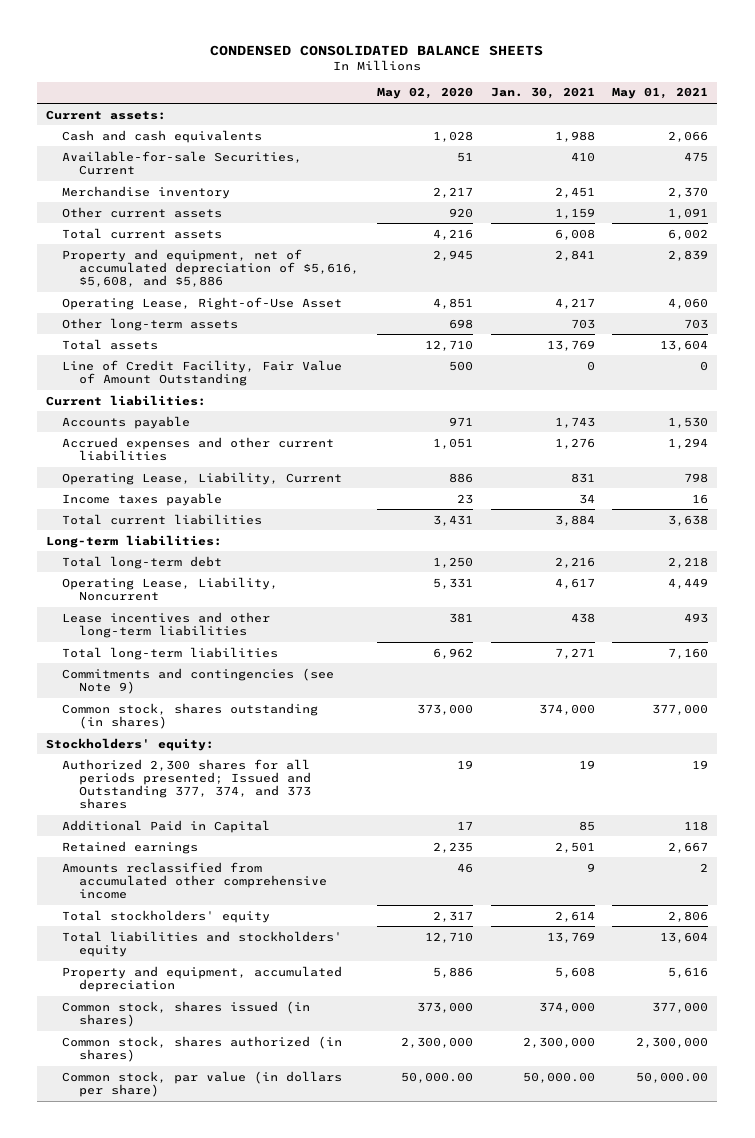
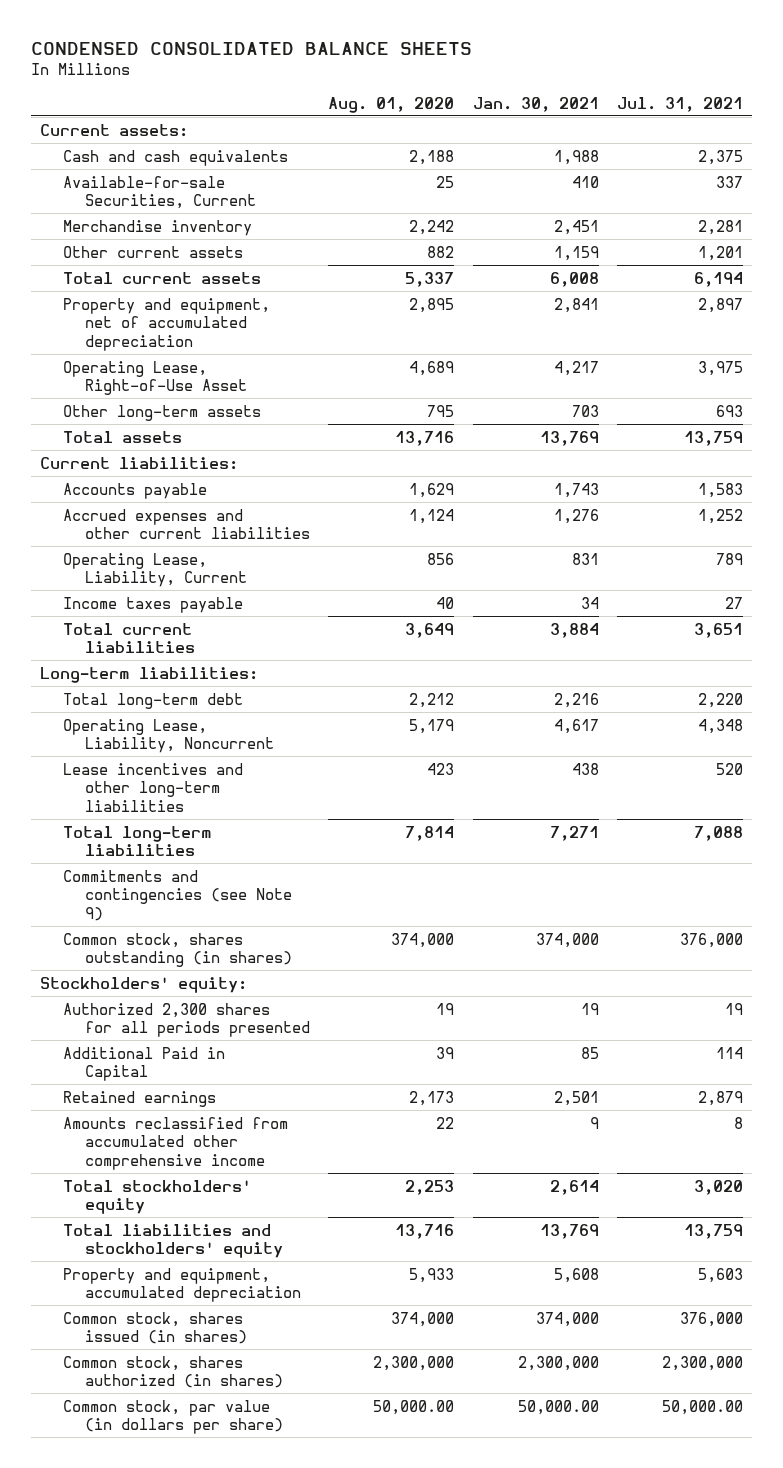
[376,87,473,100] May 02, 2020 -> none
[612,87,709,100] May 01, 2021 -> none
none -> [328,96,455,113] Aug. 01, 2020
none -> [616,96,743,112] Jul. 31, 2021
[62,248,359,288] Property and equipment, net of accumulated depreciation of $5,616, $5,608, and $5,886 -> [62,297,270,351] Property and equipment, net of accumulated depreciation
[62,359,343,386] Line of Credit Facility, Fair Value of Amount Outstanding -> none
[62,758,311,810] Authorized 2,300 shares for all periods presented; Issued and Outstanding 377, 374, and 373 shares -> [62,1002,311,1038] Authorized 2,300 shares for all periods presented

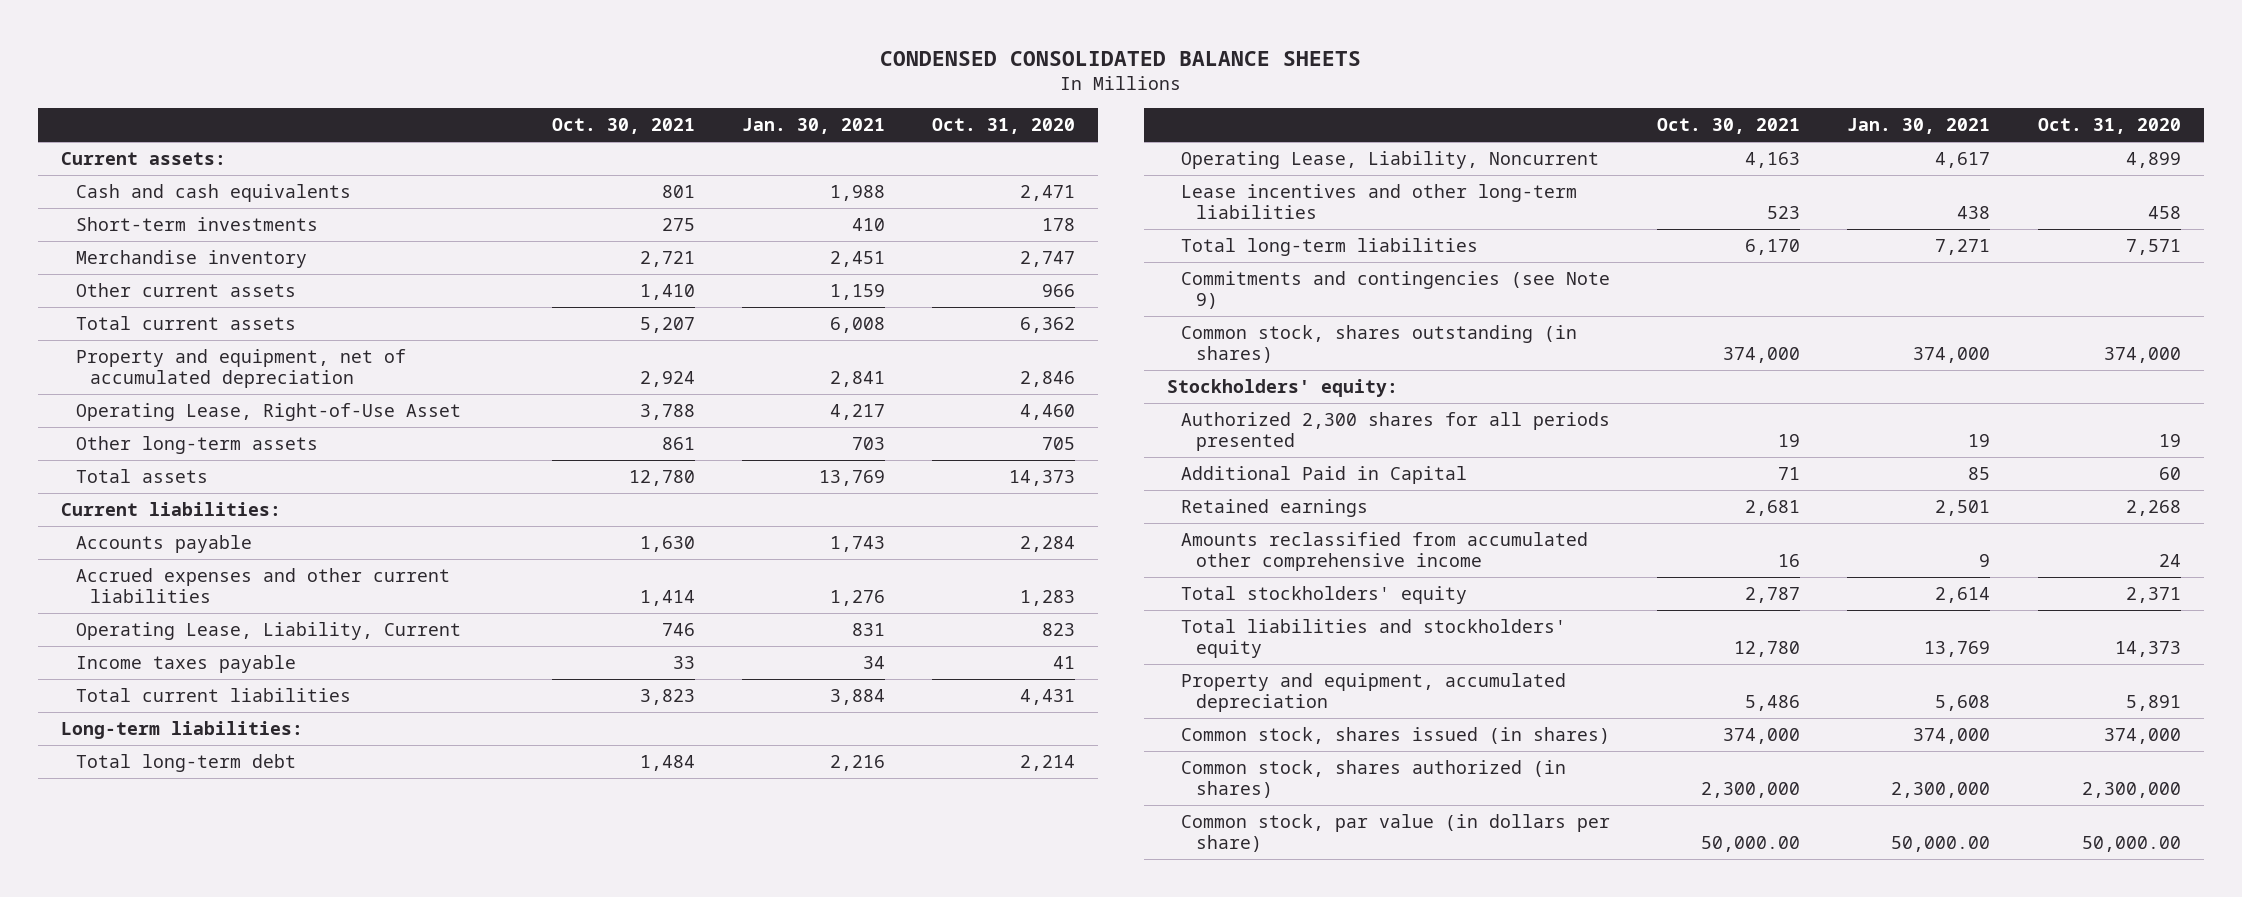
[328,96,455,113] Aug. 01, 2020 -> none
[616,96,743,112] Jul. 31, 2021 -> none
none -> [551,118,695,135] Oct. 30, 2021
none -> [931,118,1075,135] Oct. 31, 2020
[62,175,257,210] Available-for-sale Securities, Current -> none
none -> [75,216,318,231] Short-term investments

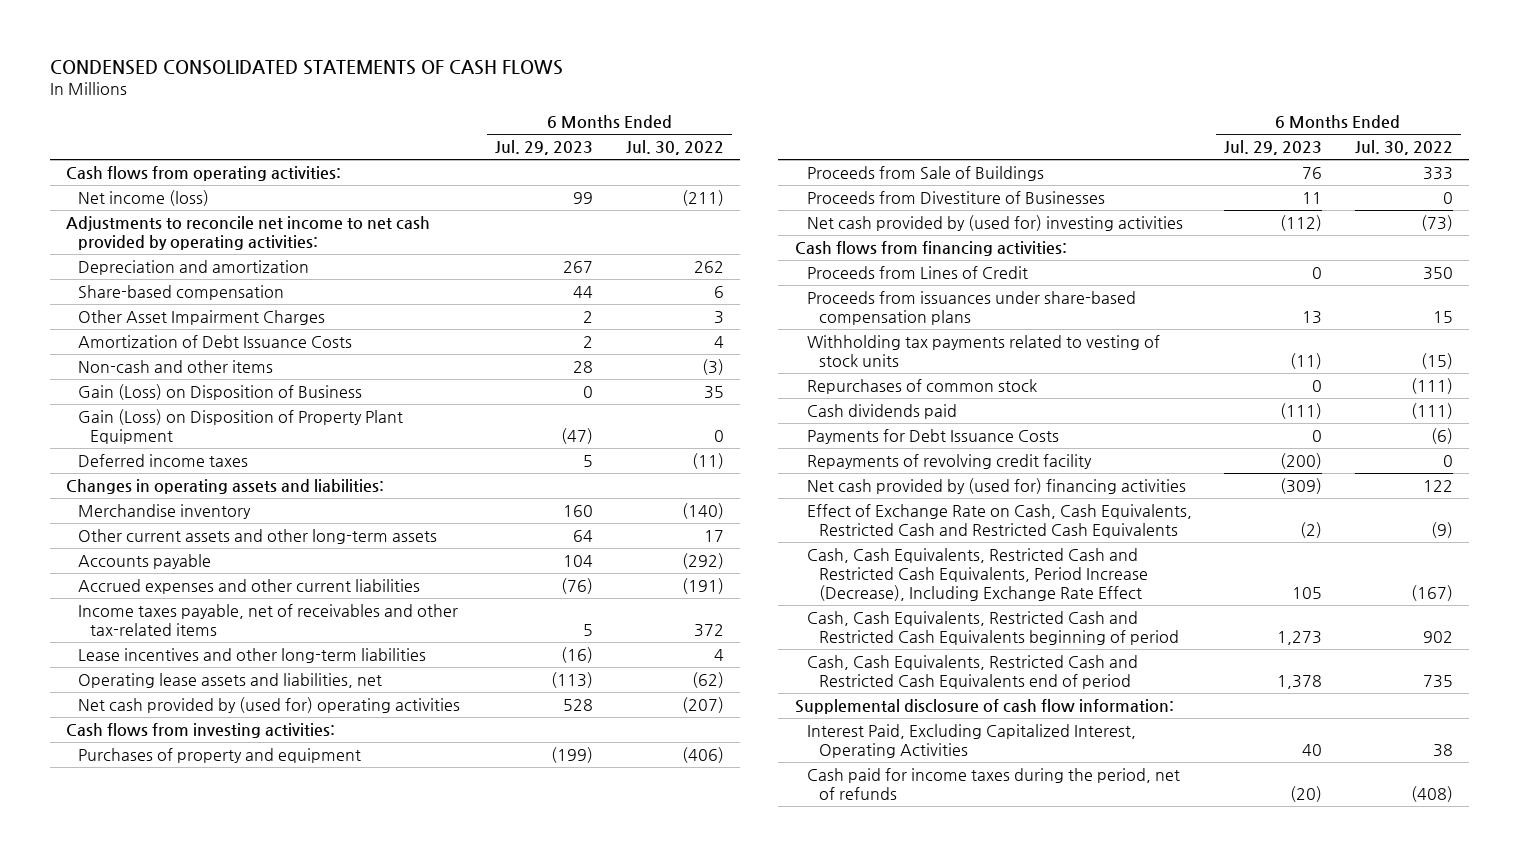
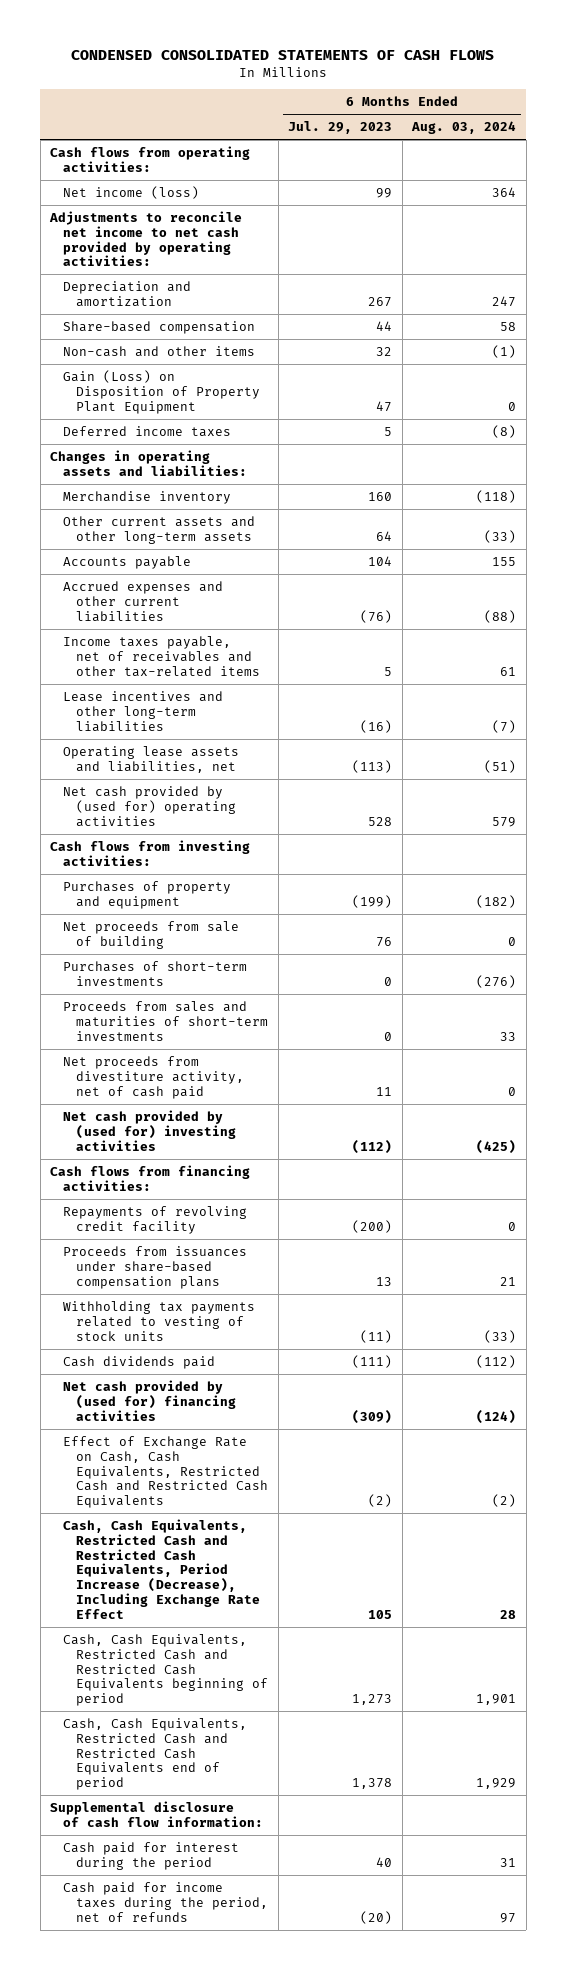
[625,140,724,156] Jul. 30, 2022 -> none
none -> [411,121,517,135] Aug. 03, 2024
[77,309,325,325] Other Asset Impairment Charges -> none
[77,334,352,348] Amortization of Debt Issuance Costs -> none
[77,383,362,400] Gain (Loss) on Disposition of Business -> none
[573,360,594,373] 28 -> [376,346,393,356] 32
[561,427,594,444] (47) -> [376,400,393,412] 47
[806,165,1044,181] Proceeds from Sale of Buildings -> [63,920,240,949] Net proceeds from sale of building
none -> [63,960,248,986] Purchases of short-term investments
none -> [63,1000,269,1041] Proceeds from sales and maturities of short-term investments
[806,190,1105,204] Proceeds from Divestiture of Businesses -> [63,1055,245,1099] Net proceeds from divestiture activity, net of cash paid
[806,265,1028,279] Proceeds from Lines of Credit -> none
[806,453,1092,469] Repayments of revolving credit facility -> [63,1205,248,1234] Repayments of revolving credit facility
[806,378,1037,394] Repurchases of common stock -> none
[806,428,1059,444] Payments for Debt Issuance Costs -> none
[806,723,1136,758] Interest Paid, Excluding Capitalized Interest, Operating Activities -> [63,1841,240,1870] Cash paid for interest during the period

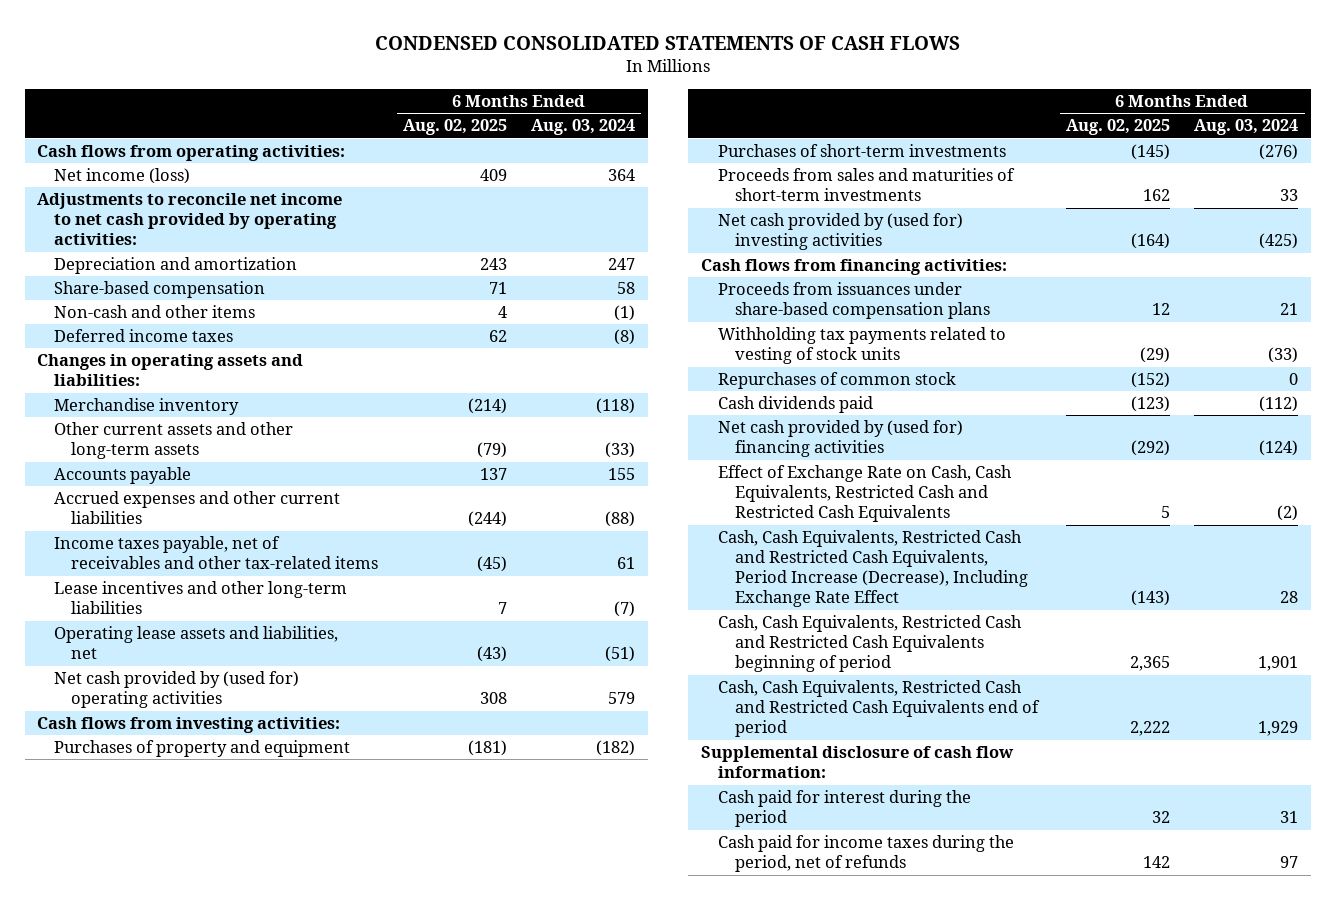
[288,121,393,135] Jul. 29, 2023 -> none
none -> [402,119,507,136] Aug. 02, 2025
[63,369,261,414] Gain (Loss) on Disposition of Property Plant Equipment -> none
[63,920,240,949] Net proceeds from sale of building -> none
[63,1055,245,1099] Net proceeds from divestiture activity, net of cash paid -> none
[63,1205,248,1234] Repayments of revolving credit facility -> none
none -> [717,372,956,390] Repurchases of common stock

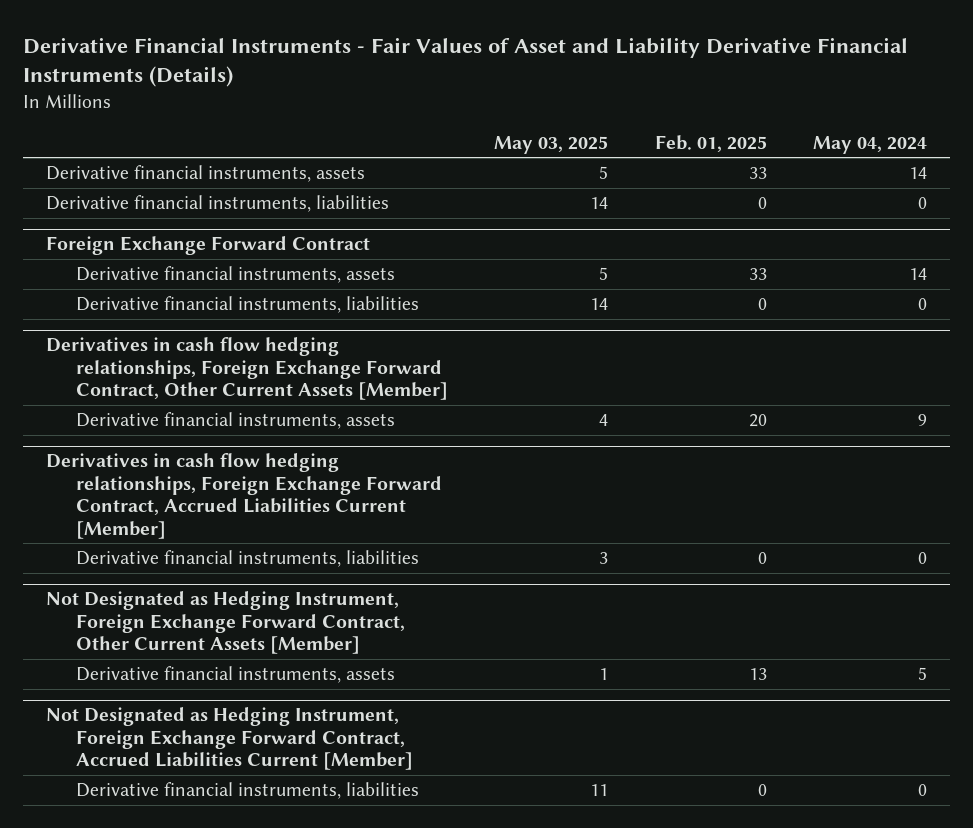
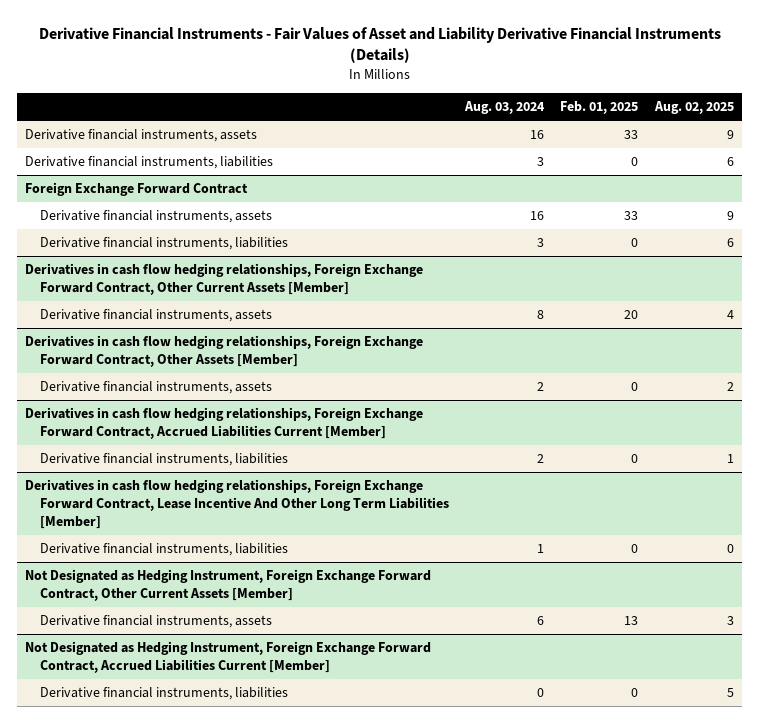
[494,135,609,154] May 03, 2025 -> none
[812,135,927,154] May 04, 2024 -> none
none -> [463,101,545,115] Aug. 03, 2024
none -> [653,101,734,115] Aug. 02, 2025
none -> [25,335,424,367] Derivatives in cash flow hedging relationships, Foreign Exchange Forward Contract, Other Assets [Member]
none -> [39,381,272,395] Derivative financial instruments, assets
none -> [25,479,449,529] Derivatives in cash flow hedging relationships, Foreign Exchange Forward Contract, Lease Incentive And Other Long Term Liabilities [Member]
none -> [39,543,288,557] Derivative financial instruments, liabilities

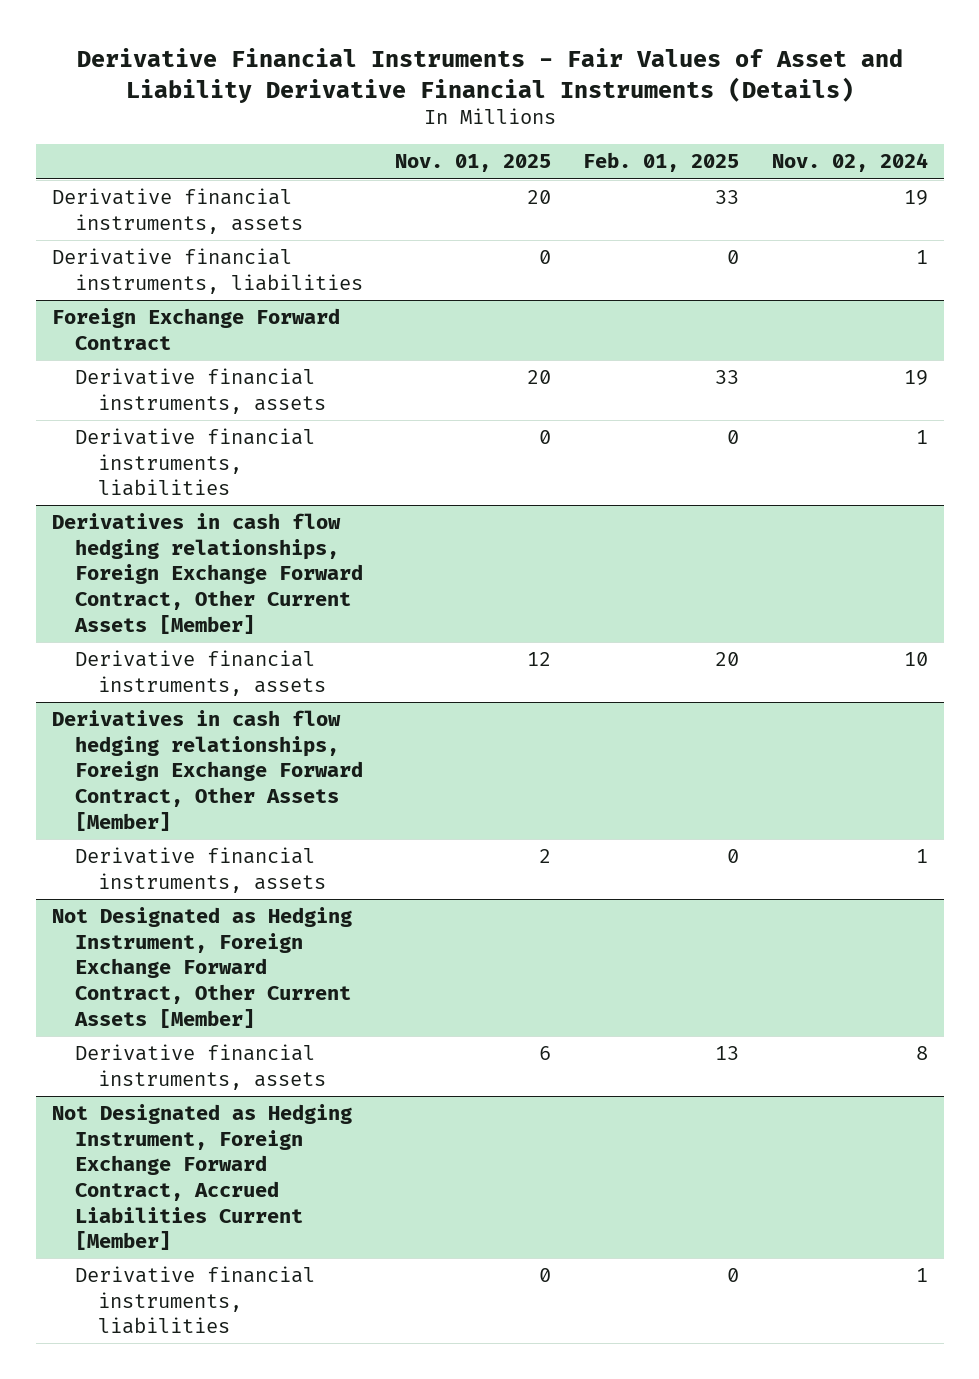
[463,101,545,115] Aug. 03, 2024 -> none
[653,101,734,115] Aug. 02, 2025 -> none
none -> [395,154,552,173] Nov. 01, 2025
none -> [771,153,928,173] Nov. 02, 2024
[25,407,424,439] Derivatives in cash flow hedging relationships, Foreign Exchange Forward Contract, Accrued Liabilities Current [Member] -> none
[39,453,288,467] Derivative financial instruments, liabilities -> none
[25,479,449,529] Derivatives in cash flow hedging relationships, Foreign Exchange Forward Contract, Lease Incentive And Other Long Term Liabilities [Member] -> none
[39,543,288,557] Derivative financial instruments, liabilities -> none

